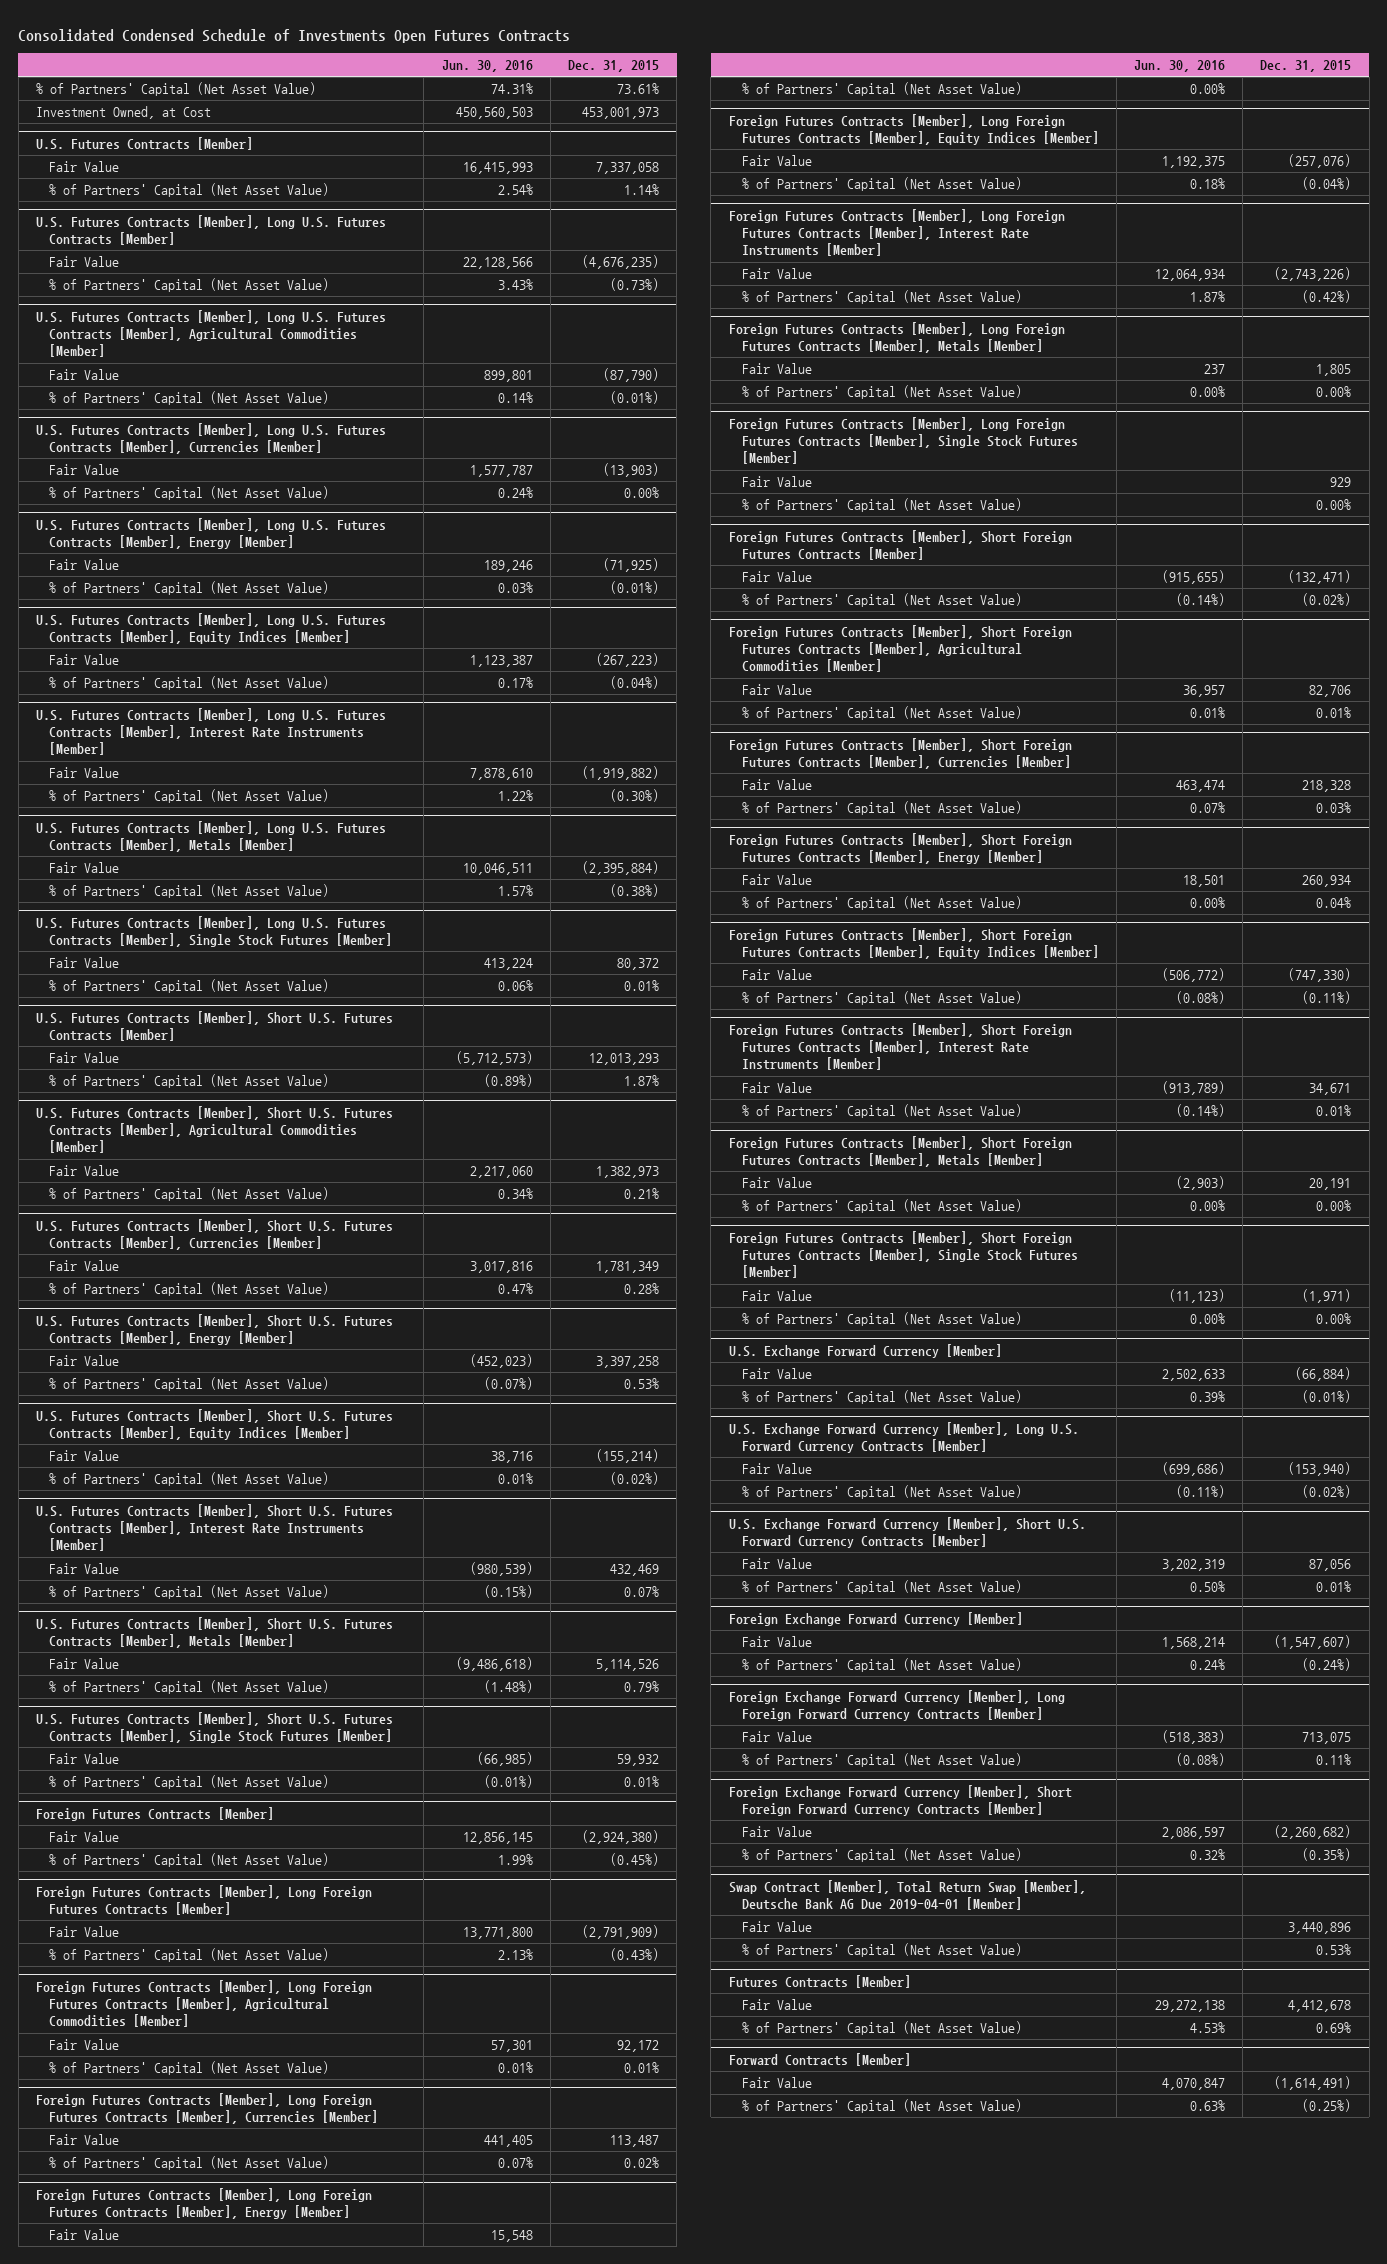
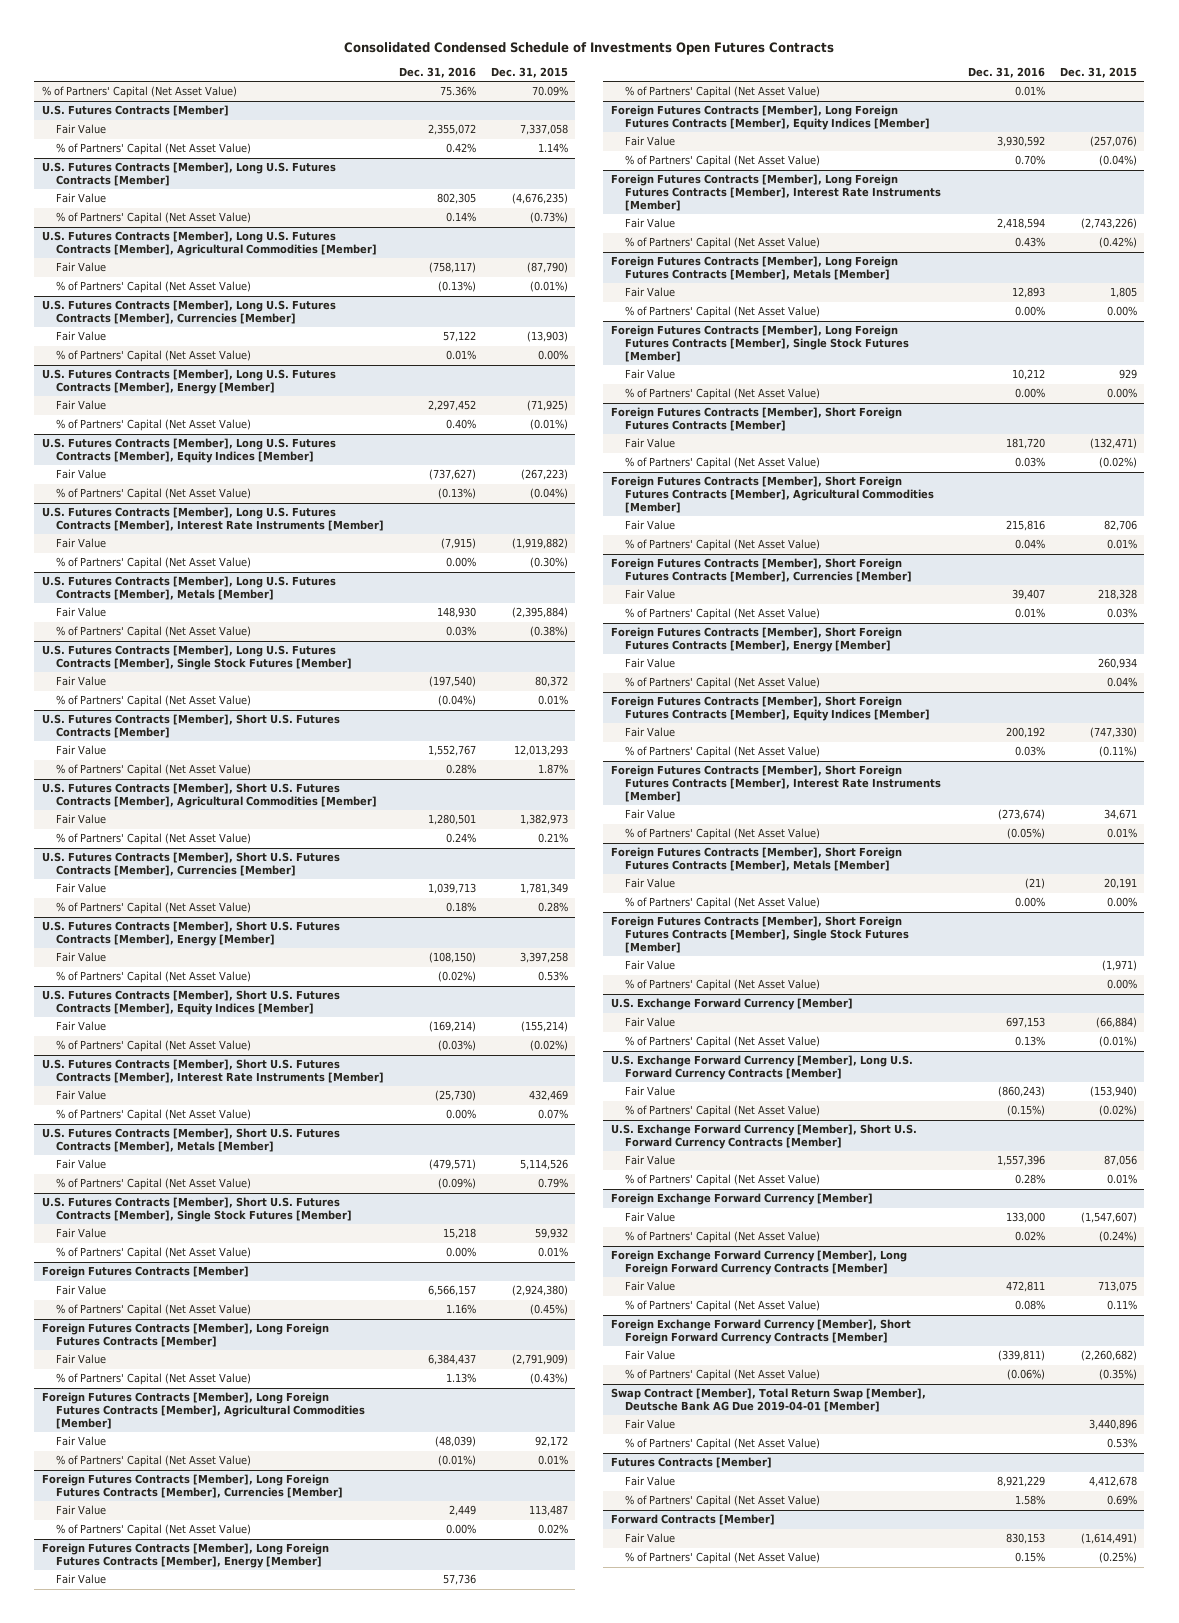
[441,60,533,73] Jun. 30, 2016 -> none
none -> [398,67,476,79] Dec. 31, 2016
[36,105,212,119] Investment Owned, at Cost -> none
[616,82,659,94] 73.61% -> [531,86,568,97] 70.09%

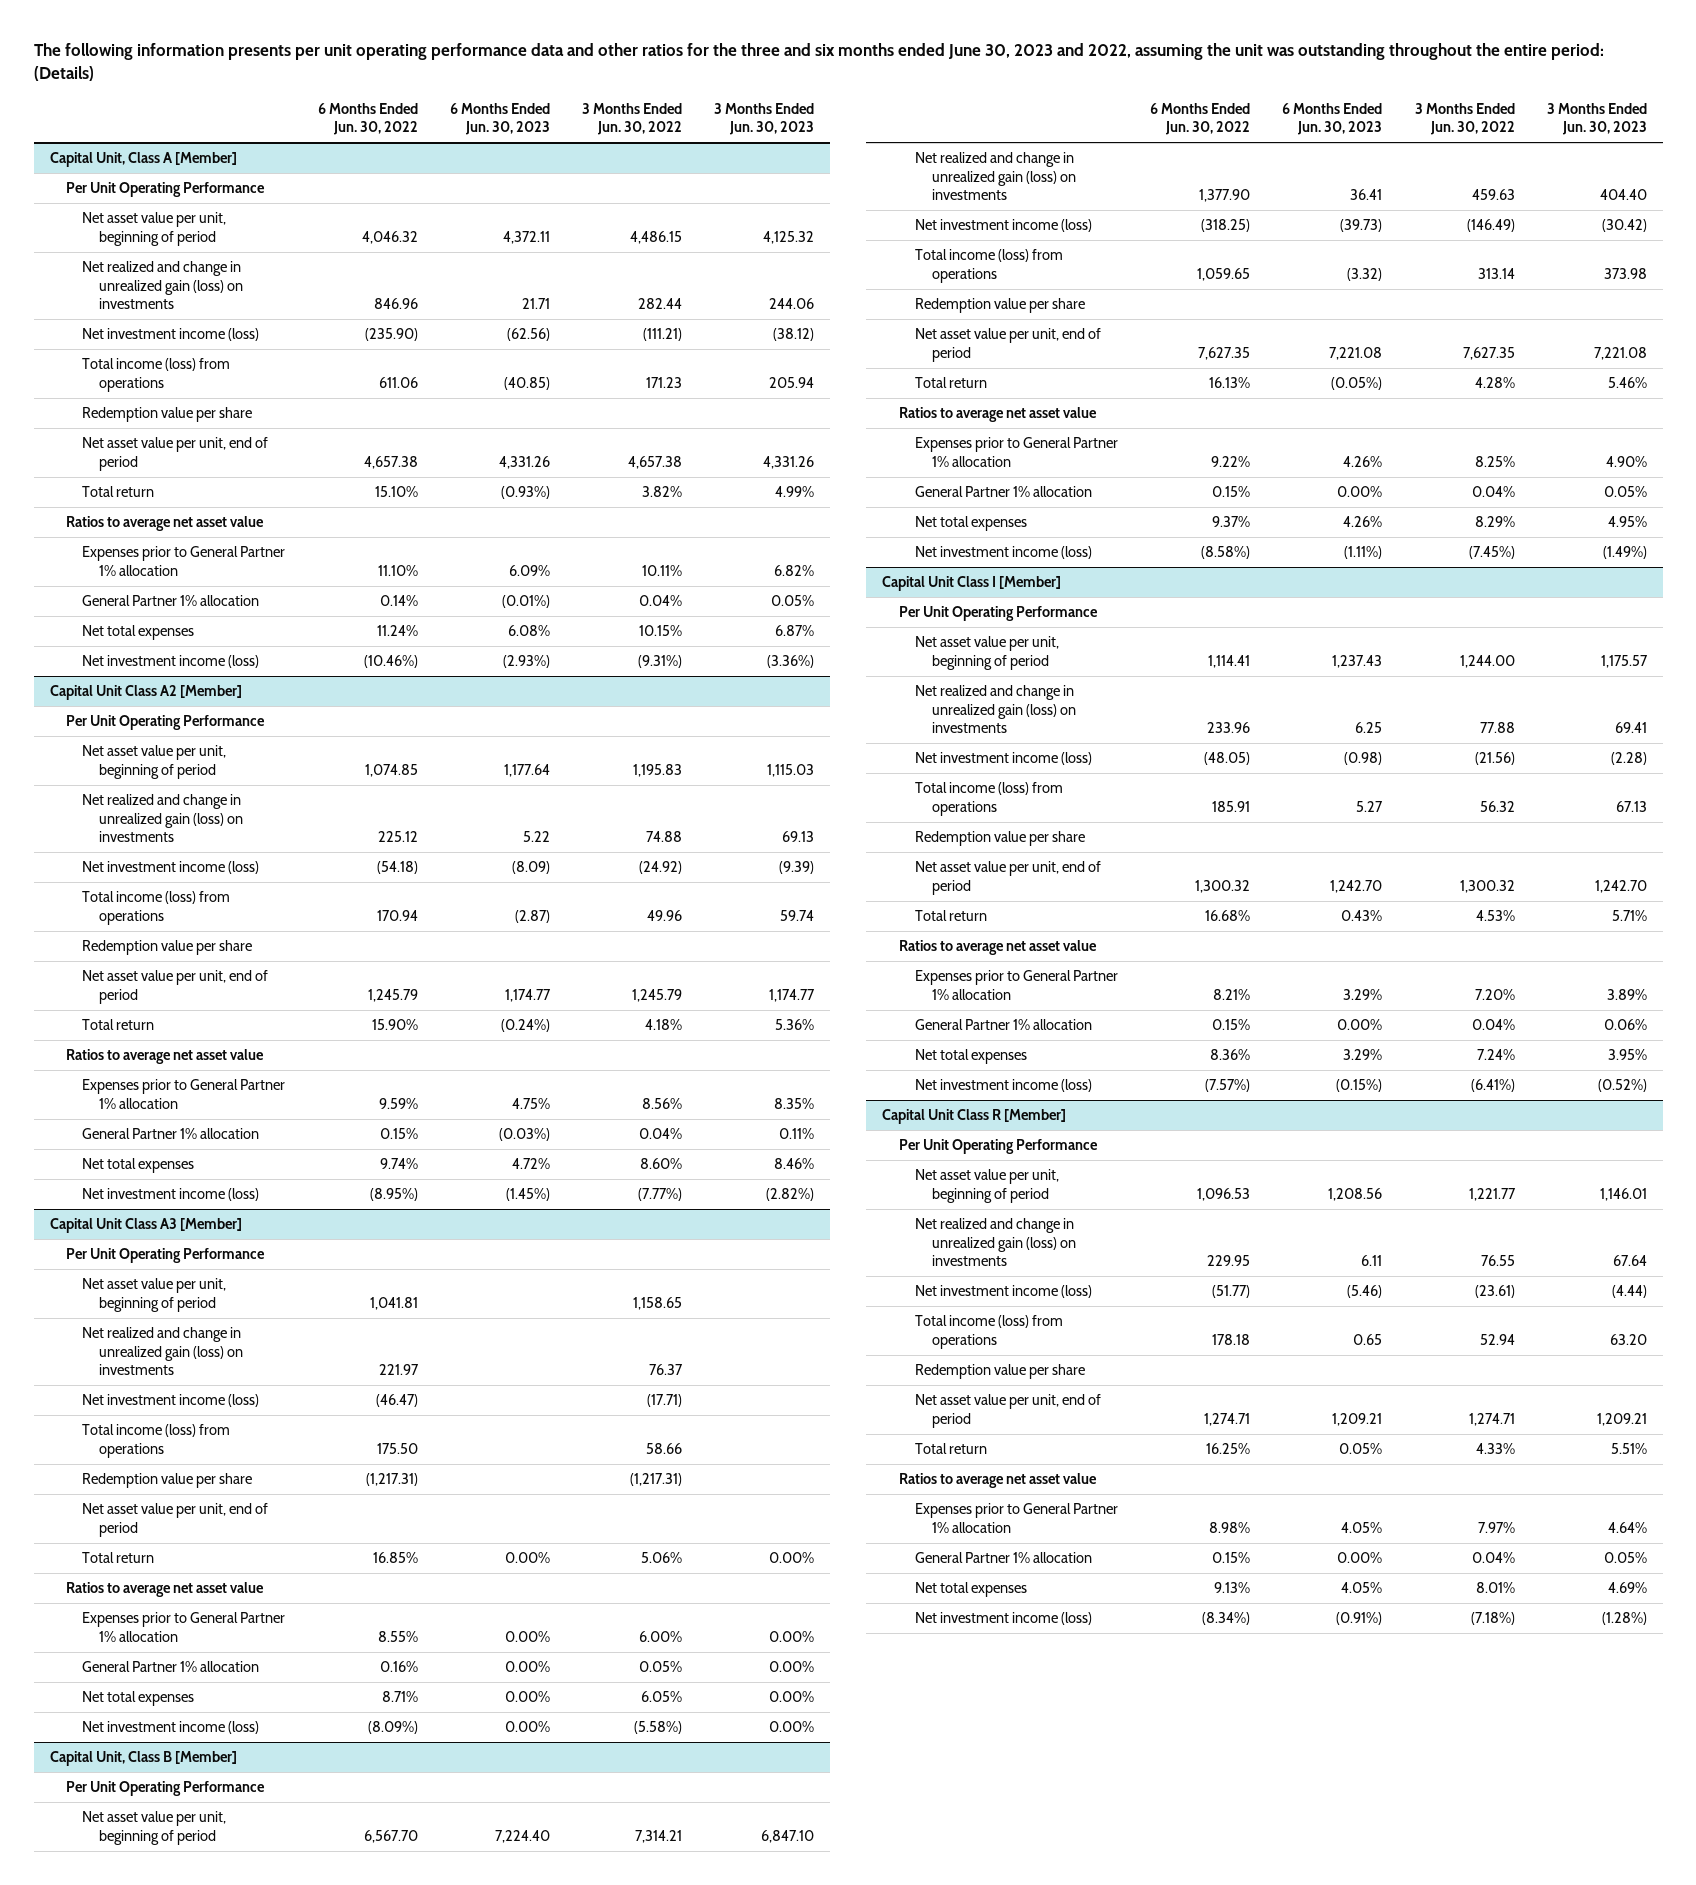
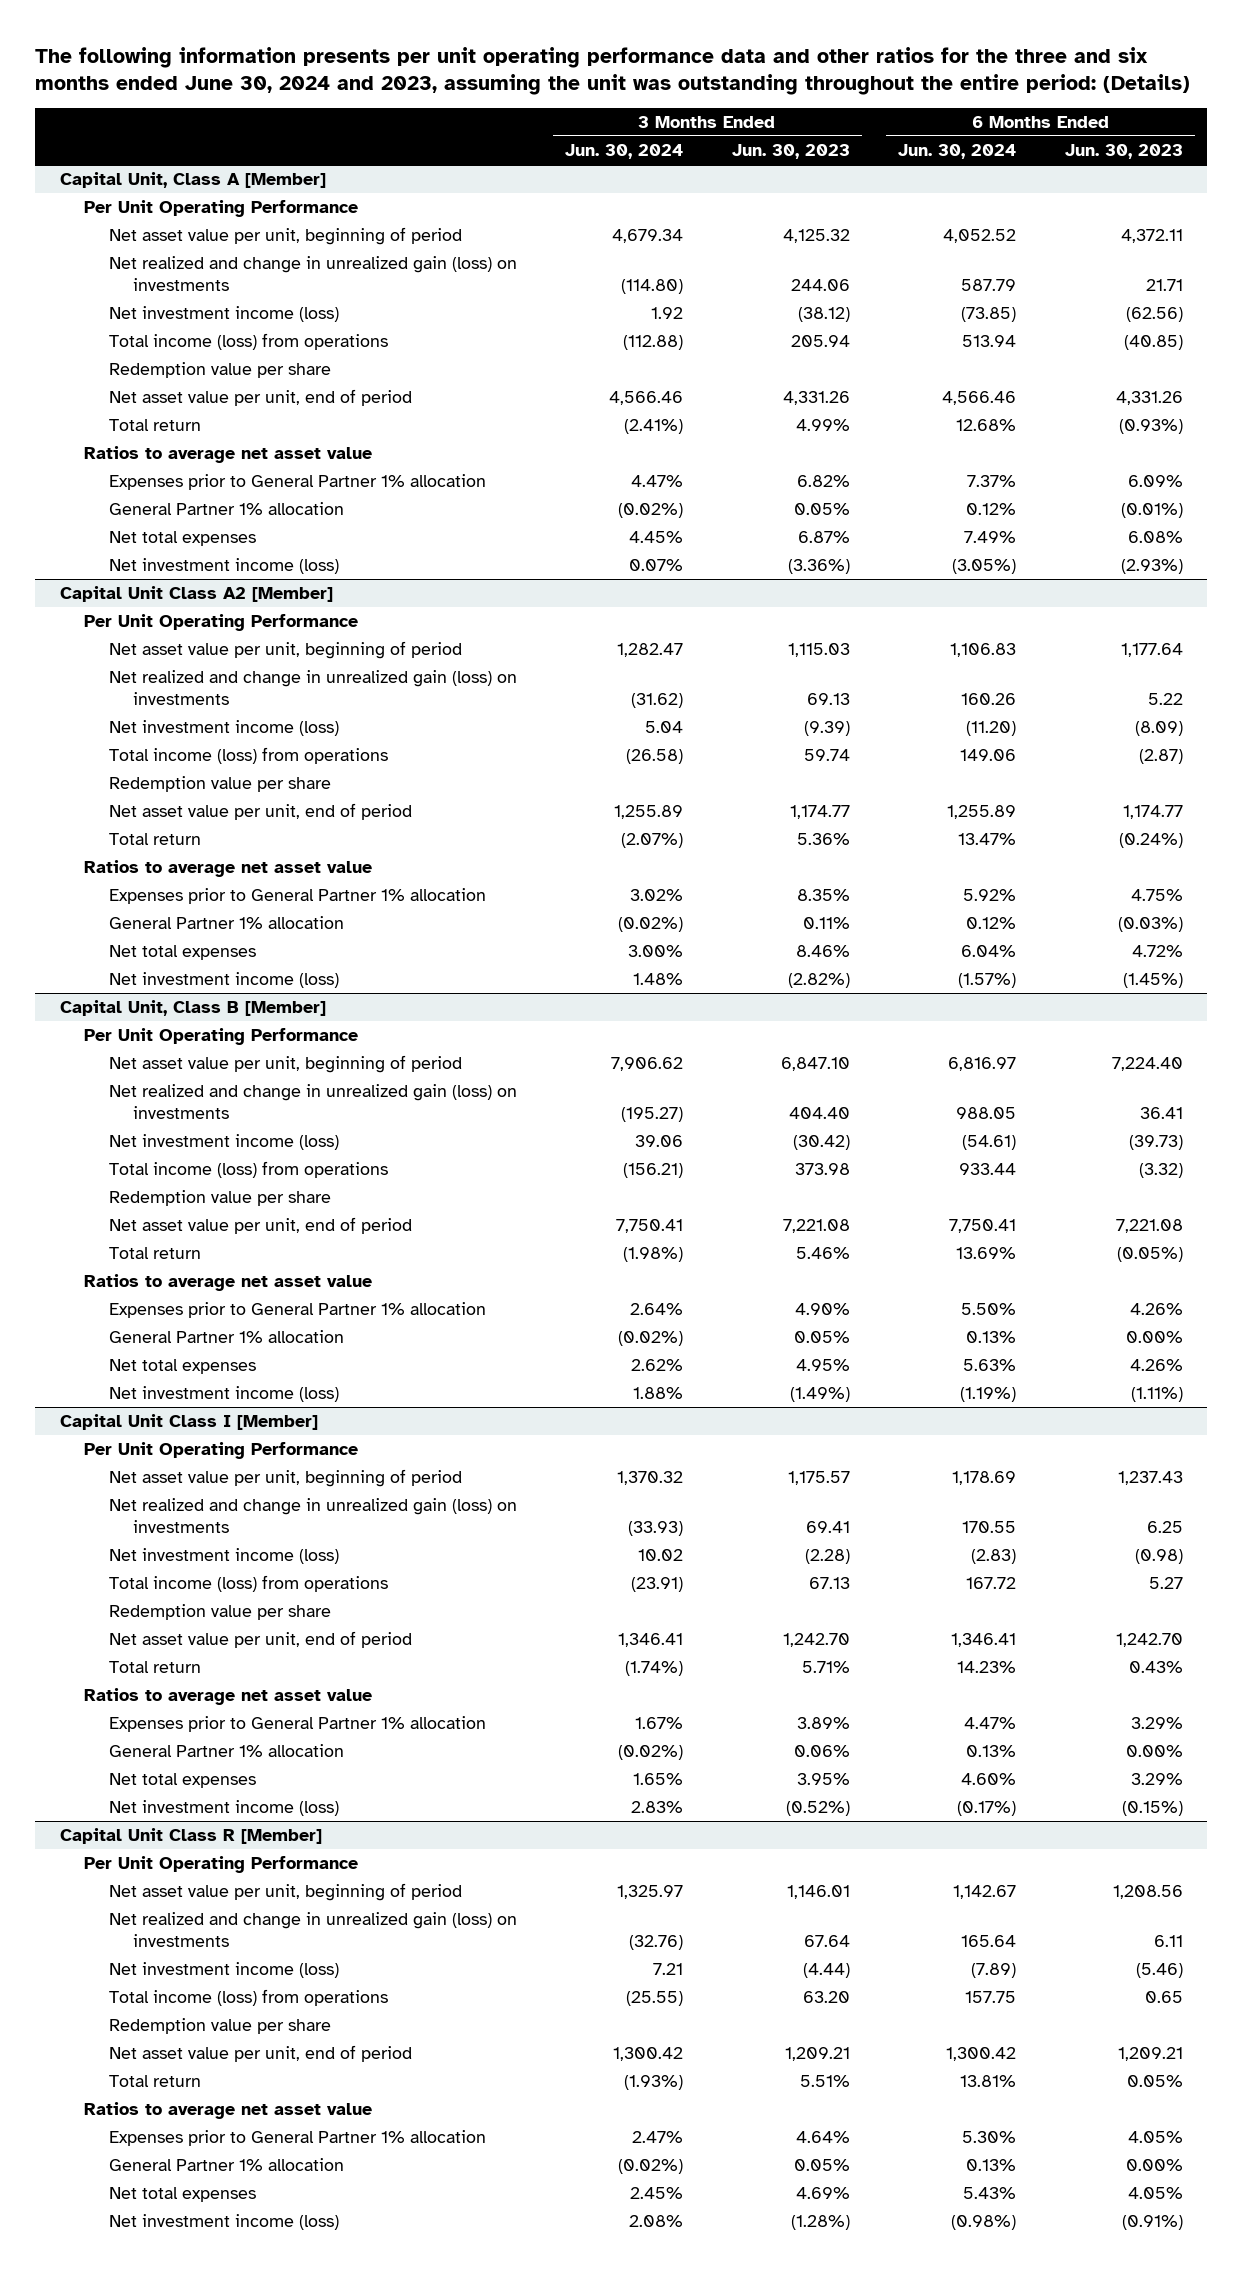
[33,43,1604,81] The following information presents per unit operating performance data and other ratios for the three and six months ended June 30, 2023 and 2022, assuming the unit was outstanding throughout the entire period: (Details) -> [35,46,1191,96] The following information presents per unit operating performance data and other ratios for the three and six months ended June 30, 2024 and 2023, assuming the unit was outstanding throughout the entire period: (Details)
[317,102,418,136] 6 Months Ended Jun. 30, 2022 -> none
[581,102,682,136] 3 Months Ended Jun. 30, 2022 -> none
none -> [565,144,684,160] Jun. 30, 2024
none -> [898,144,1017,160] Jun. 30, 2024
[49,1218,242,1234] Capital Unit Class A3 [Member] -> none
[66,1248,266,1264] Per Unit Operating Performance -> none
[82,1278,227,1312] Net asset value per unit, beginning of period -> none
[82,1327,243,1376] Net realized and change in unrealized gain (loss) on investments -> none
[82,1394,260,1408] Net investment income (loss) -> none
[82,1424,231,1458] Total income (loss) from operations -> none
[82,1473,253,1489] Redemption value per share -> none
[82,1503,269,1537] Net asset value per unit, end of period -> none
[82,1552,155,1564] Total return -> none
[66,1582,265,1598] Ratios to average net asset value -> none
[82,1612,286,1642] Expenses prior to General Partner 1% allocation -> none
[82,1661,260,1673] General Partner 1% allocation -> none
[82,1691,195,1707] Net total expenses -> none
[82,1721,260,1735] Net investment income (loss) -> none

